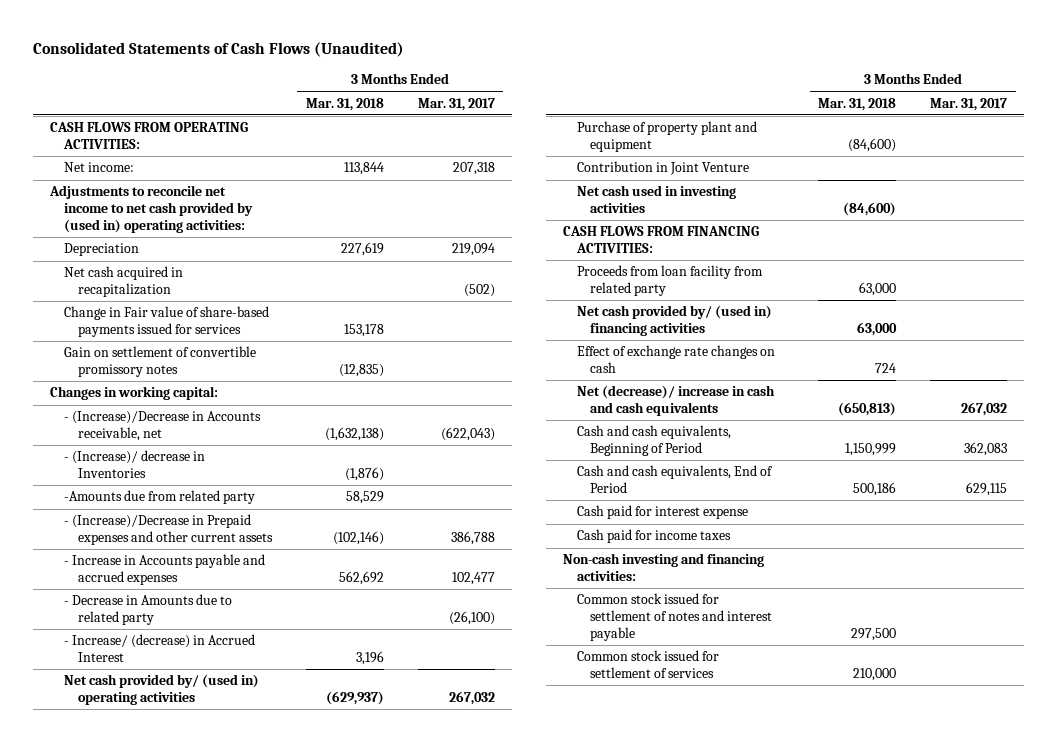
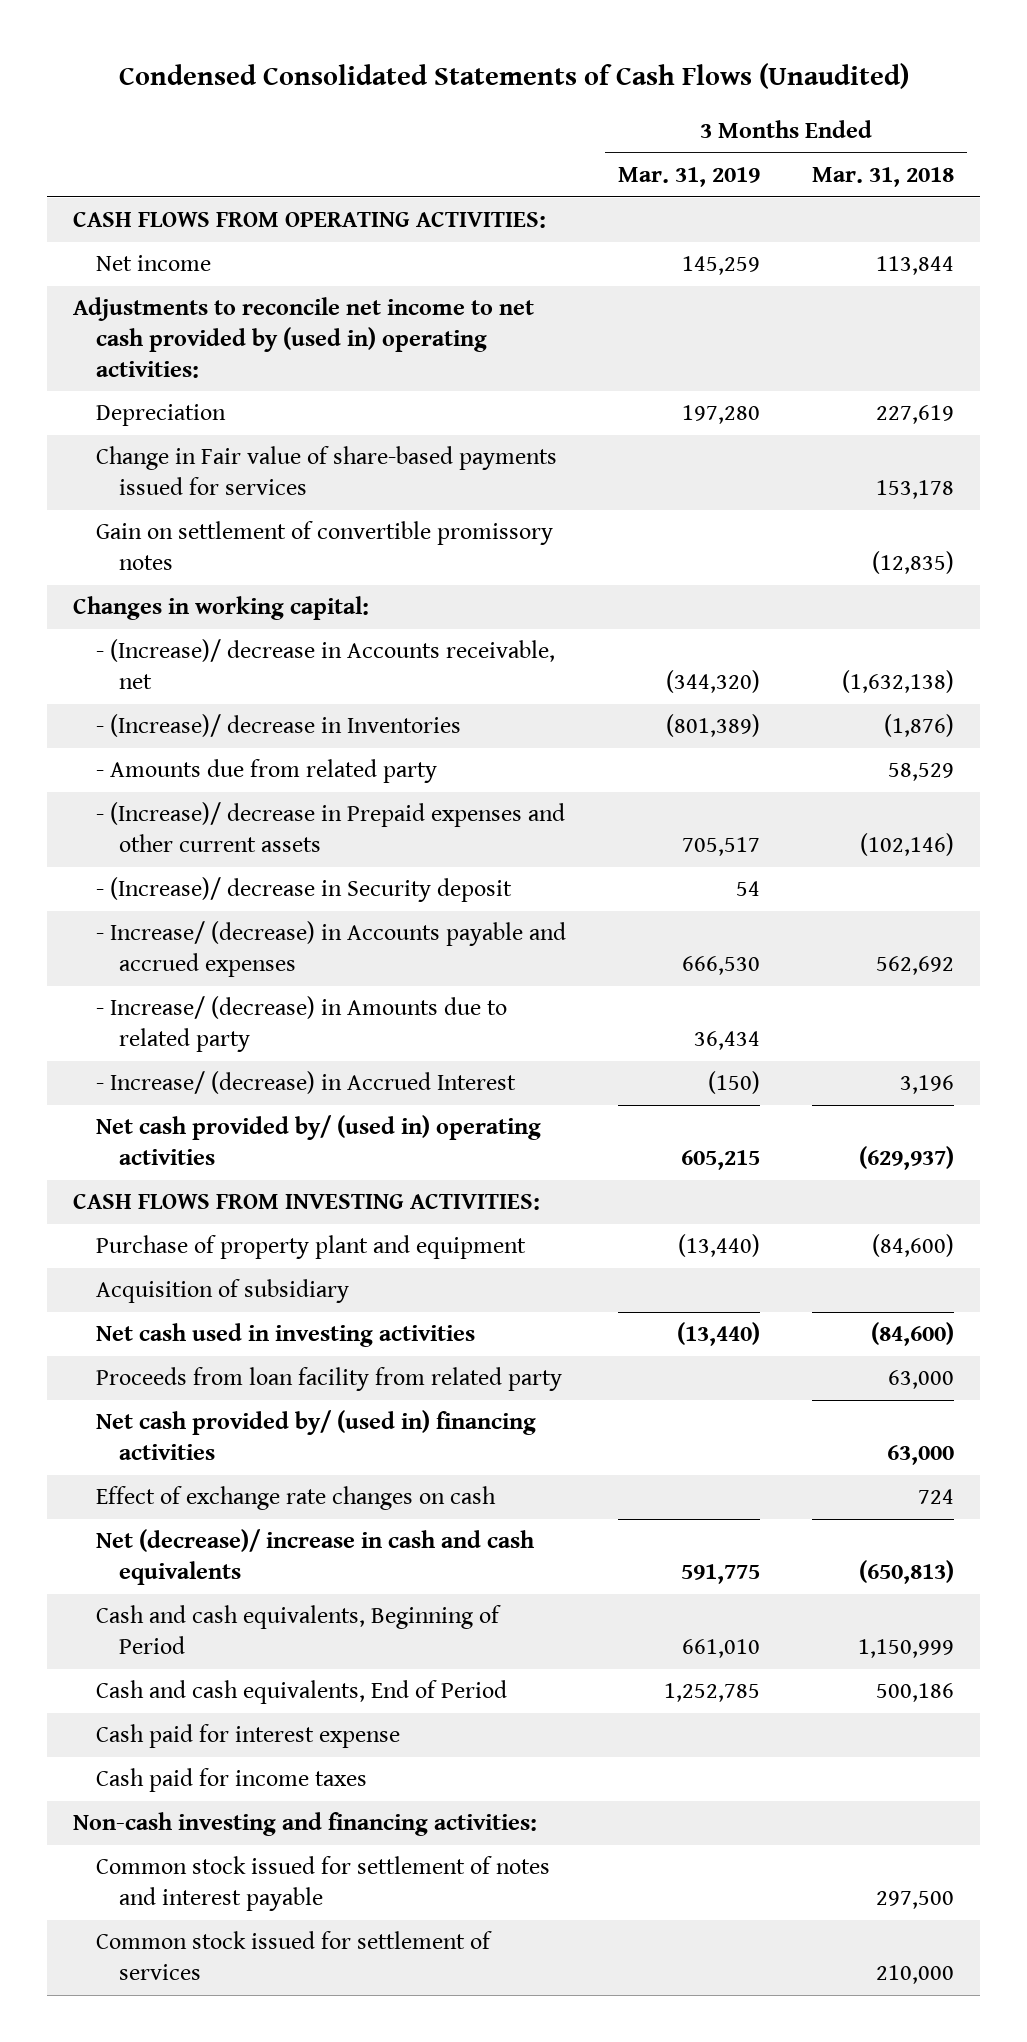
[33,41,405,57] Consolidated Statements of Cash Flows (Unaudited) -> [118,62,909,89] Condensed Consolidated Statements of Cash Flows (Unaudited)
[417,97,495,111] Mar. 31, 2017 -> none
none -> [618,167,761,188] Mar. 31, 2019
[63,162,134,173] Net income: -> [96,255,212,272] Net income
[63,266,183,298] Net cash acquired in recapitalization -> none
[63,411,261,442] - (Increase)/Decrease in Accounts receivable, net -> [96,639,556,690] - (Increase)/ decrease in Accounts receivable, net
[63,490,255,505] -Amounts due from related party -> [96,759,438,784] - Amounts due from related party
[63,514,273,546] - (Increase)/Decrease in Prepaid expenses and other current assets -> [96,802,566,853] - (Increase)/ decrease in Prepaid expenses and other current assets
none -> [96,877,513,903] - (Increase)/ decrease in Security deposit
[63,554,265,586] - Increase in Accounts payable and accrued expenses -> [96,921,567,978] - Increase/ (decrease) in Accounts payable and accrued expenses
[63,594,232,626] - Decrease in Amounts due to related party -> [96,996,508,1053] - Increase/ (decrease) in Amounts due to related party
none -> [73,1194,541,1211] CASH FLOWS FROM INVESTING ACTIVITIES:
[576,161,749,176] Contribution in Joint Venture -> none
none -> [96,1279,350,1304] Acquisition of subsidiary
[562,226,759,254] CASH FLOWS FROM FINANCING ACTIVITIES: -> none

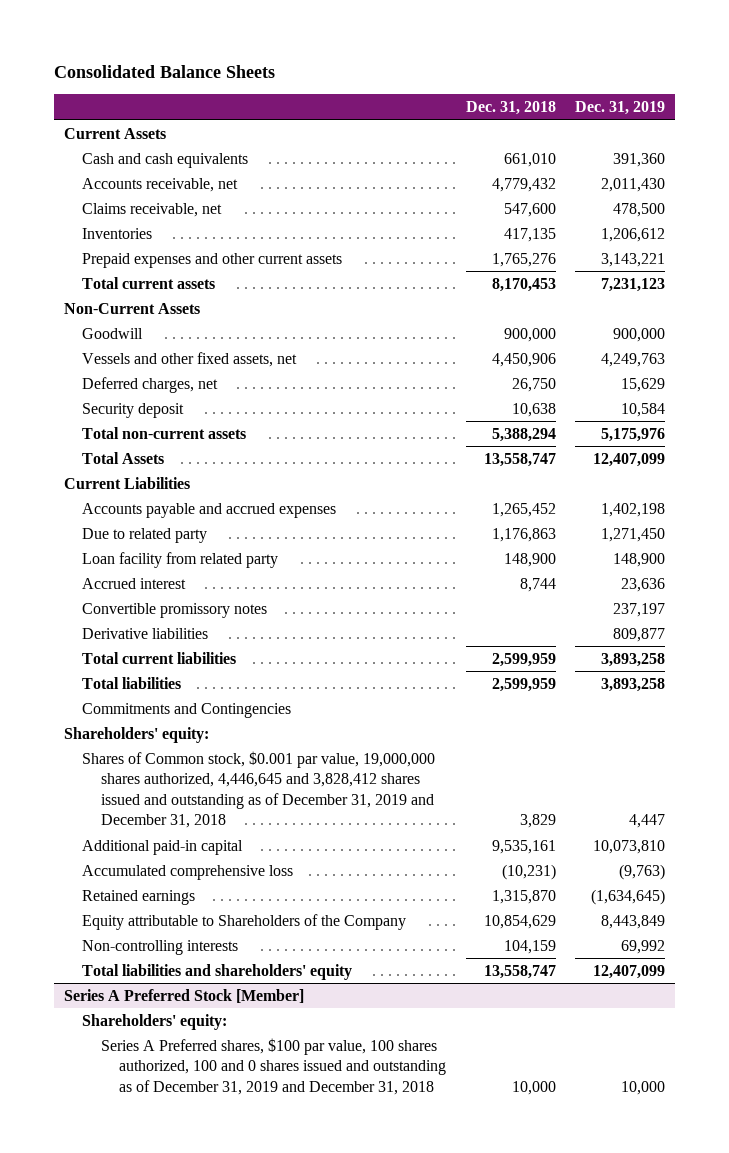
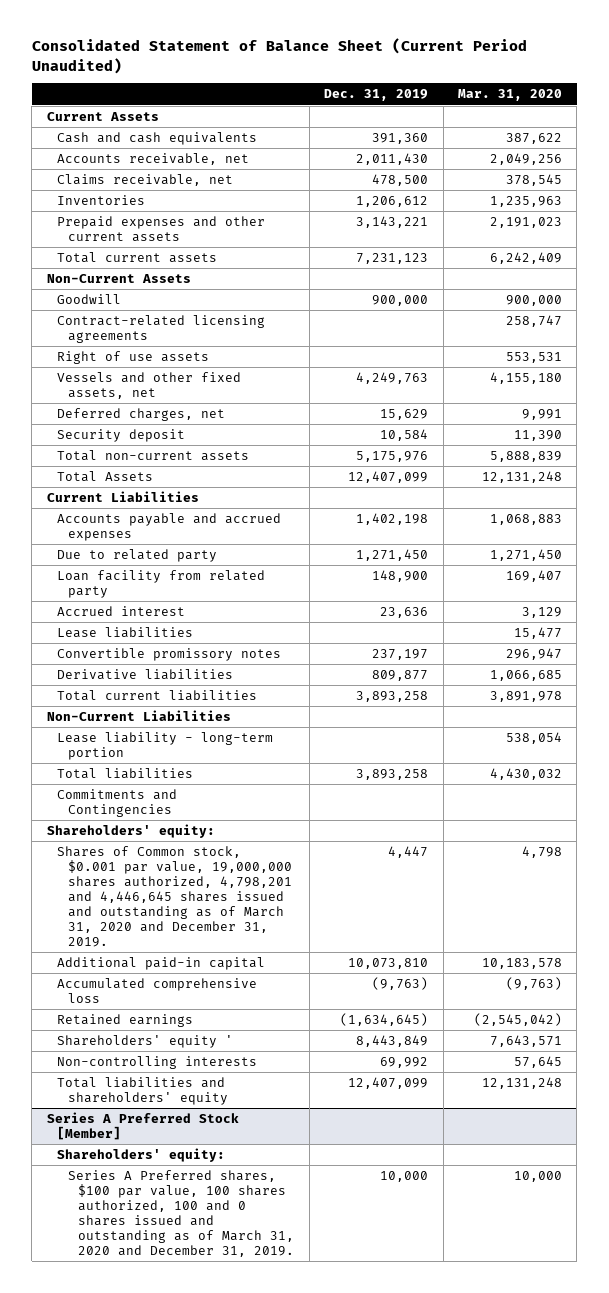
[53,65,275,79] Consolidated Balance Sheets -> [31,38,527,74] Consolidated Statement of Balance Sheet (Current Period Unaudited)
[465,101,556,116] Dec. 31, 2018 -> none
none -> [458,89,563,102] Mar. 31, 2020
none -> [57,315,266,344] Contract-related licensing agreements
none -> [57,351,210,365] Right of use assets
none -> [57,627,194,639] Lease liabilities
none -> [46,710,231,722] Non-Current Liabilities
none -> [57,732,274,761] Lease liability - long-term portion
[82,750,436,829] Shares of Common stock, $0.001 par value, 19,000,000 shares authorized, 4,446,645 and 3,828,412 shares issued and outstanding as of December 31, 2019 and December 31, 2018 -> [57,846,292,948] Shares of Common stock, $0.001 par value, 19,000,000 shares authorized, 4,798,201 and 4,446,645 shares issued and outstanding as of March 31, 2020 and December 31, 2019.
[82,913,407,930] Equity attributable to Shareholders of the Company -> [57,1035,234,1049] Shareholders' equity '
[100,1037,447,1095] Series A Preferred shares, $100 par value, 100 shares authorized, 100 and 0 shares issued and outstanding as of December 31, 2019 and December 31, 2018 -> [67,1170,295,1258] Series A Preferred shares, $100 par value, 100 shares authorized, 100 and 0 shares issued and outstanding as of March 31, 2020 and December 31, 2019.

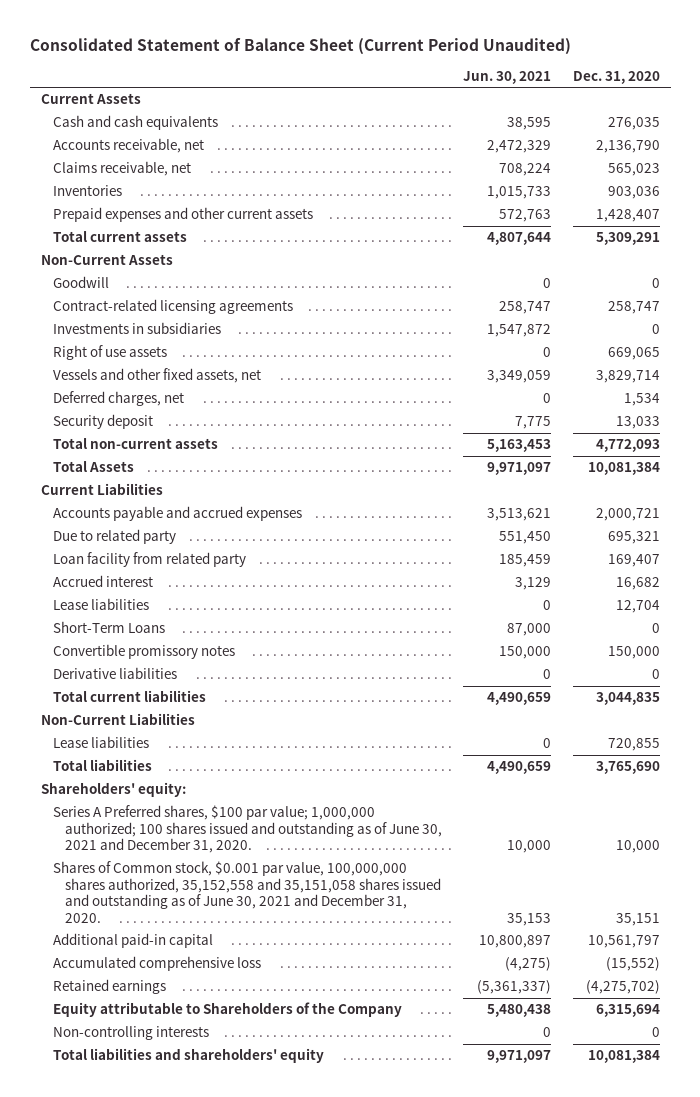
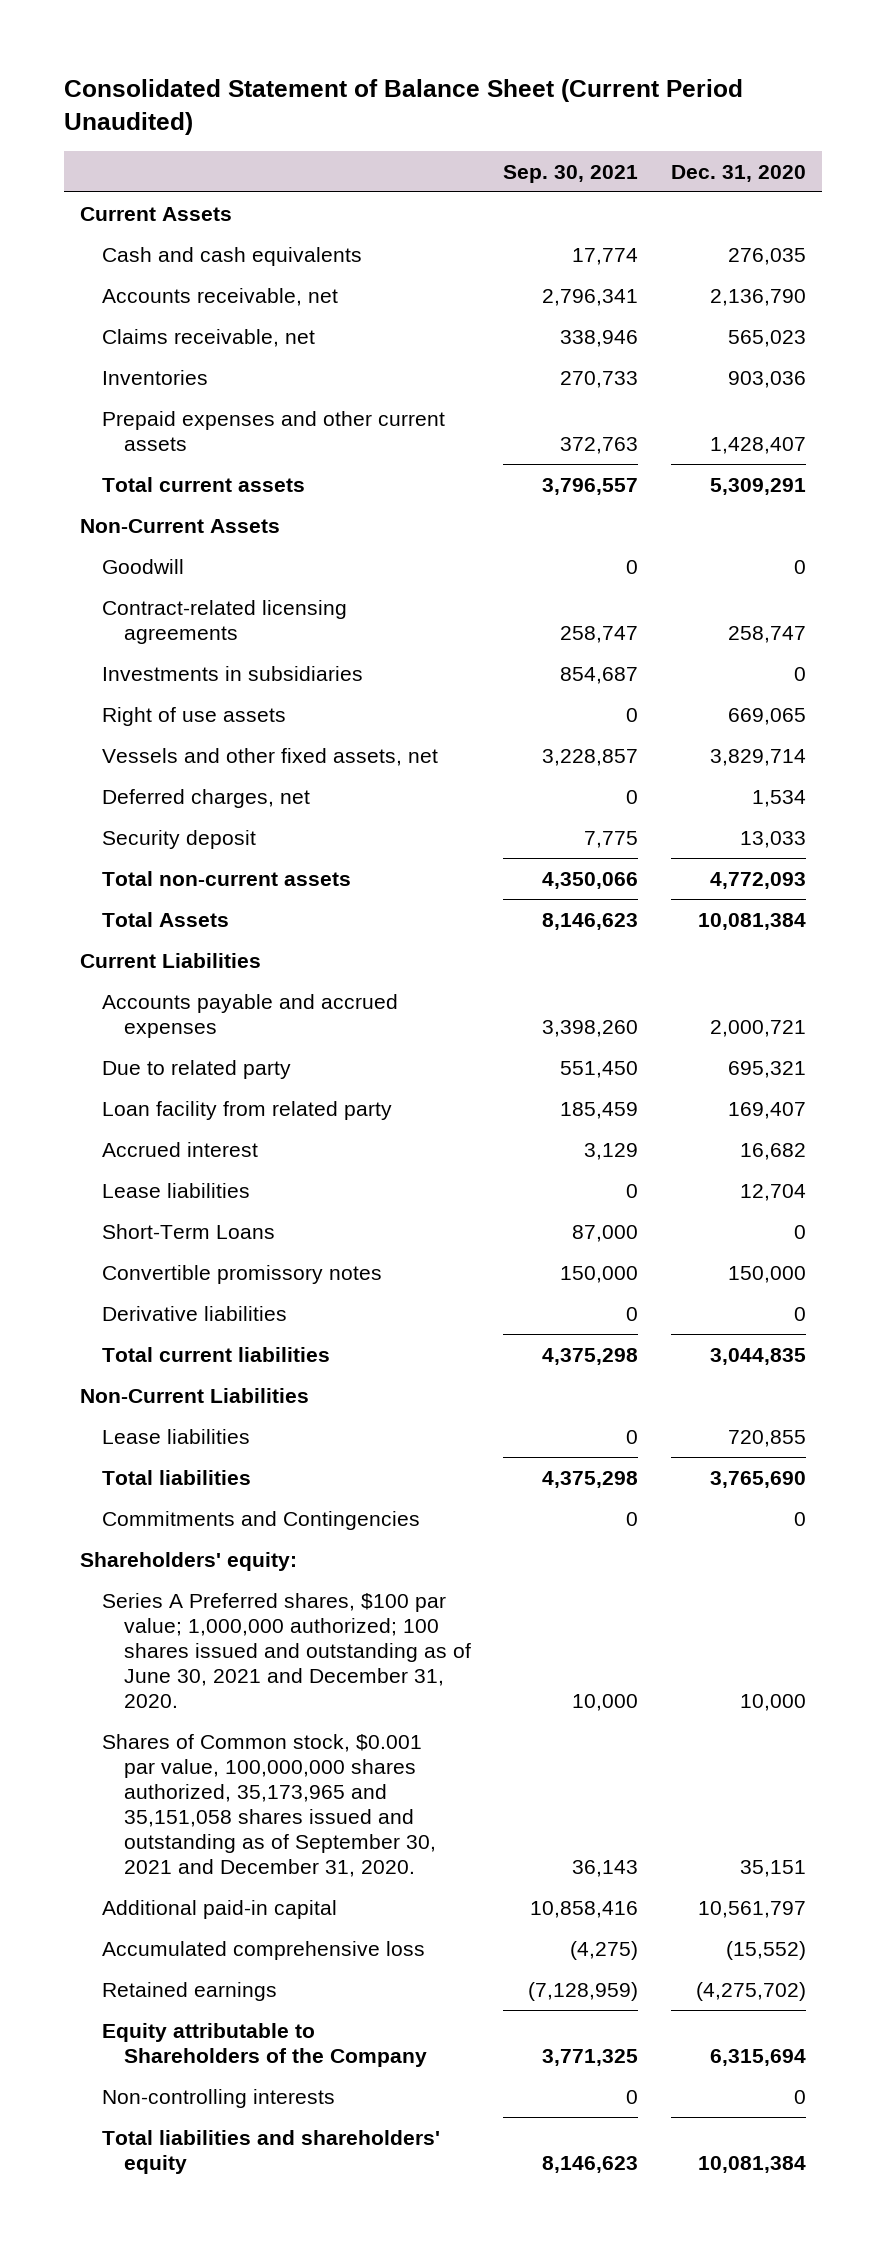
[463,70,552,84] Jun. 30, 2021 -> none
none -> [503,164,639,183] Sep. 30, 2021
none -> [102,1510,421,1530] Commitments and Contingencies
[52,861,441,923] Shares of Common stock, $0.001 par value, 100,000,000 shares authorized, 35,152,558 and 35,151,058 shares issued and outstanding as of June 30, 2021 and December 31, 2020. -> [102,1733,436,1877] Shares of Common stock, $0.001 par value, 100,000,000 shares authorized, 35,173,965 and 35,151,058 shares issued and outstanding as of September 30, 2021 and December 31, 2020.

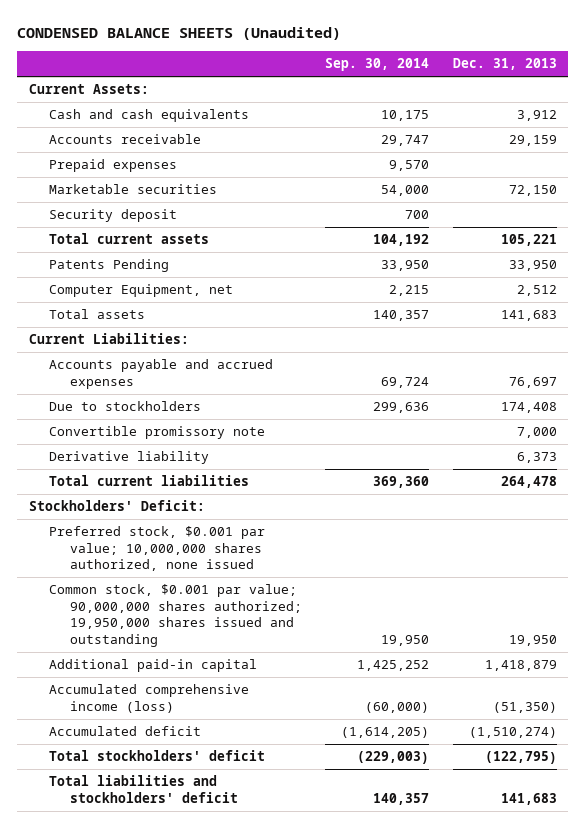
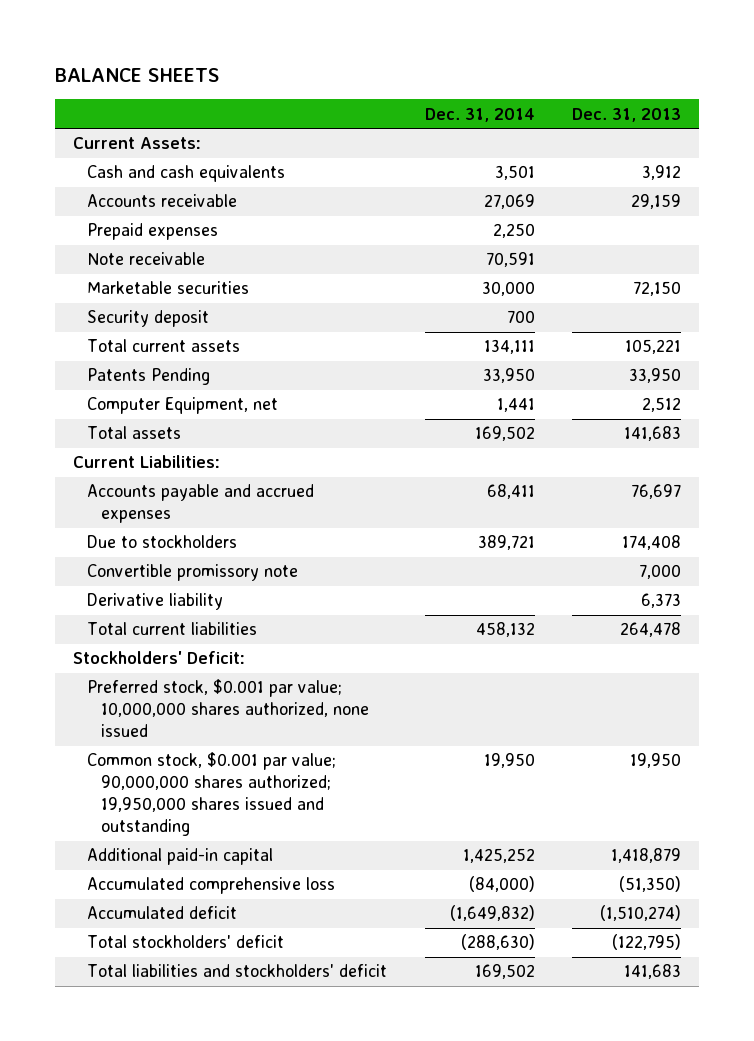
[17,26,342,40] CONDENSED BALANCE SHEETS (Unaudited) -> [54,67,219,82] BALANCE SHEETS
[325,58,430,72] Sep. 30, 2014 -> none
none -> [424,107,535,122] Dec. 31, 2014
none -> [87,252,206,266] Note receivable
[49,684,250,713] Accumulated comprehensive income (loss) -> [87,877,336,895] Accumulated comprehensive loss

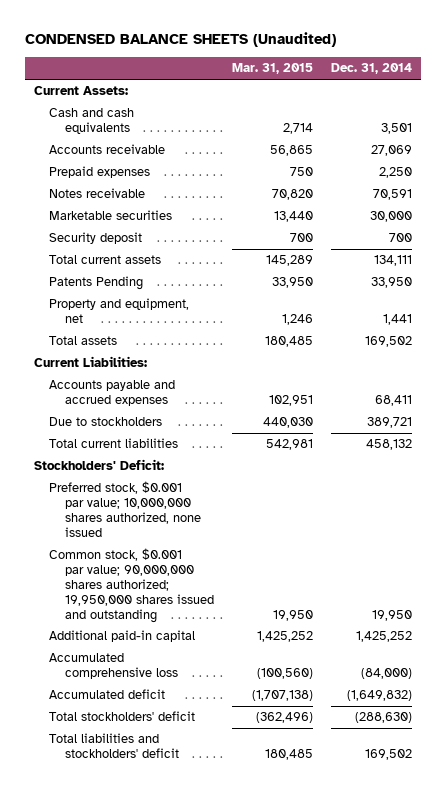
[54,67,219,82] BALANCE SHEETS -> [24,32,336,48] CONDENSED BALANCE SHEETS (Unaudited)
[571,107,681,122] Dec. 31, 2013 -> none
none -> [231,63,313,75] Mar. 31, 2015
[87,252,206,266] Note receivable -> [49,188,146,199] Notes receivable
[87,397,279,415] Computer Equipment, net -> [49,298,190,324] Property and equipment, net
[87,564,299,582] Convertible promissory note -> none
[87,593,224,611] Derivative liability -> none

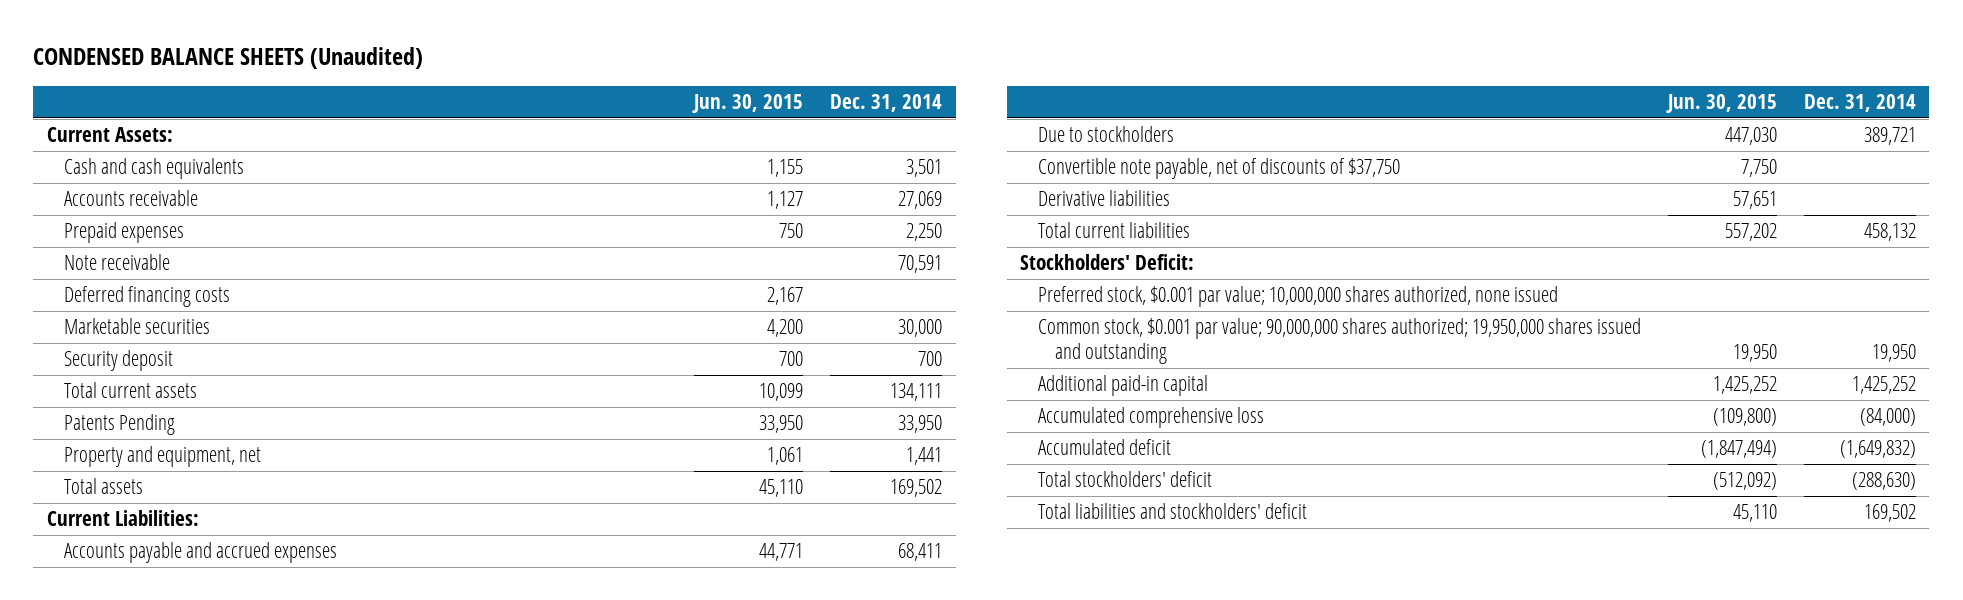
[231,63,313,75] Mar. 31, 2015 -> none
none -> [692,94,804,114] Jun. 30, 2015
[49,188,146,199] Notes receivable -> [64,254,171,271] Note receivable
none -> [64,286,231,308] Deferred financing costs
none -> [1037,158,1400,180] Convertible note payable, net of discounts of $37,750
none -> [1037,190,1170,207] Derivative liabilities

